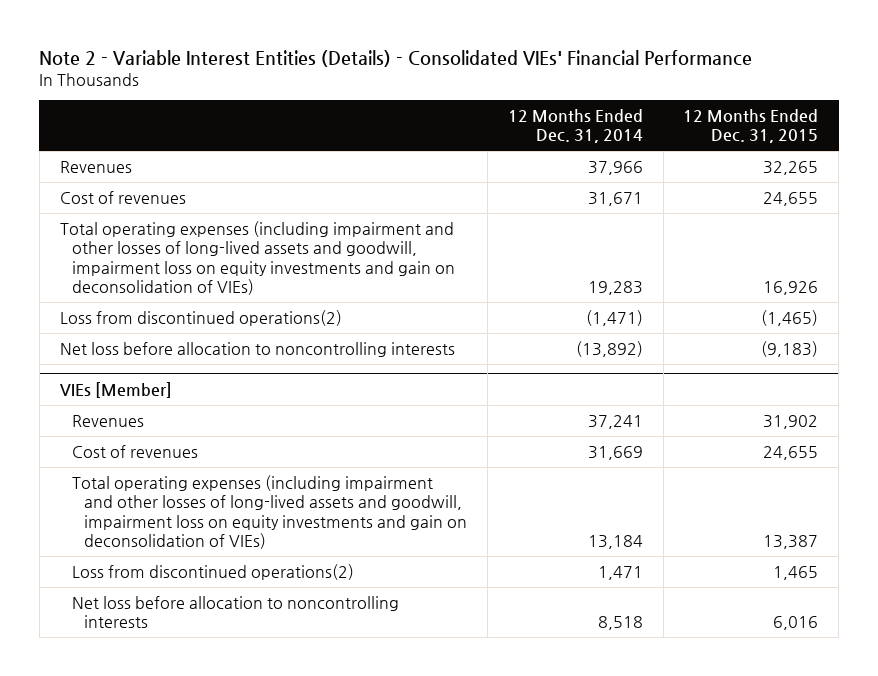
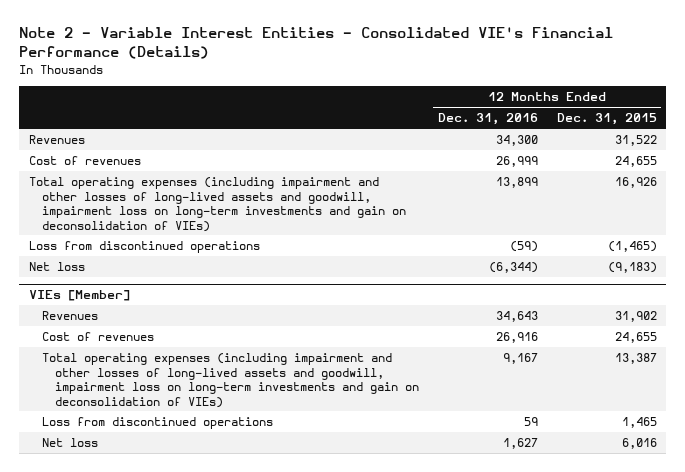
[39,49,753,67] Note 2 - Variable Interest Entities (Details) - Consolidated VIEs' Financial Performance -> [19,27,614,60] Note 2 - Variable Interest Entities - Consolidated VIE's Financial Performance (Details)
[507,108,643,144] 12 Months Ended Dec. 31, 2014 -> none
none -> [437,113,538,126] Dec. 31, 2016
[763,160,819,175] 32,265 -> [614,135,657,147] 31,522
[59,220,455,296] Total operating expenses (including impairment and other losses of long-lived assets and goodwill, impairment loss on equity investments and gain on deconsolidation of VIEs) -> [28,177,406,232] Total operating expenses (including impairment and other losses of long-lived assets and goodwill, impairment loss on long-term investments and gain on deconsolidation of VIEs)
[59,309,342,326] Loss from discontinued operations(2) -> [28,241,260,254] Loss from discontinued operations
[59,341,455,357] Net loss before allocation to noncontrolling interests -> [28,262,85,272] Net loss
[71,474,467,550] Total operating expenses (including impairment and other losses of long-lived assets and goodwill, impairment loss on equity investments and gain on deconsolidation of VIEs) -> [41,353,419,408] Total operating expenses (including impairment and other losses of long-lived assets and goodwill, impairment loss on long-term investments and gain on deconsolidation of VIEs)
[71,563,354,580] Loss from discontinued operations(2) -> [41,417,273,430] Loss from discontinued operations
[71,595,399,629] Net loss before allocation to noncontrolling interests -> [41,438,98,448] Net loss

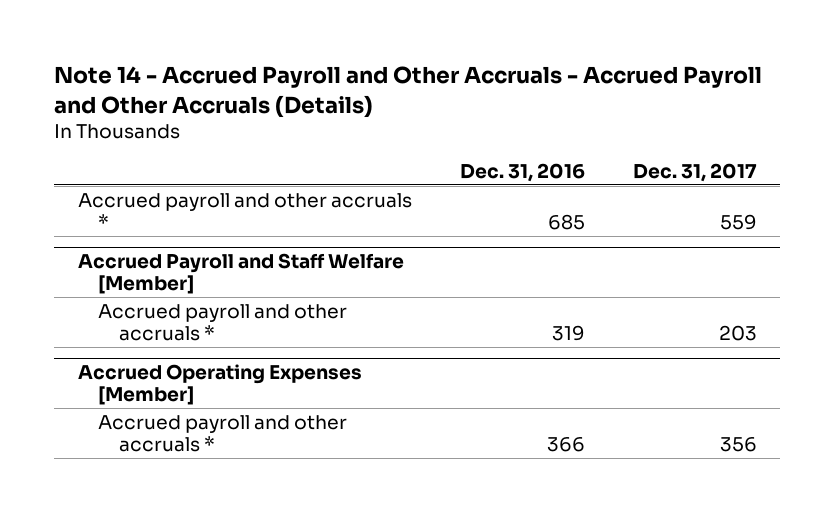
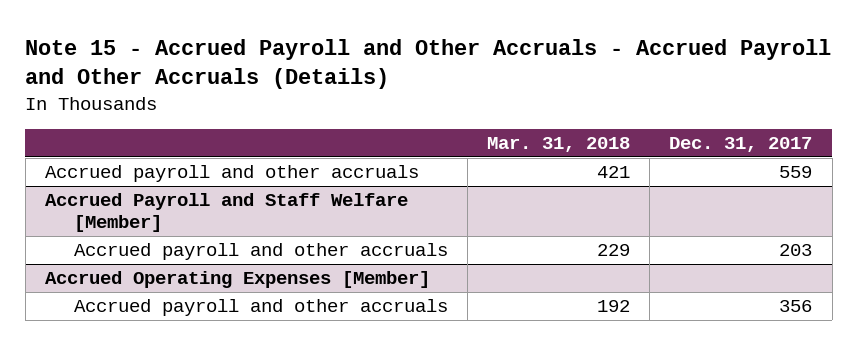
[53,66,762,118] Note 14 - Accrued Payroll and Other Accruals - Accrued Payroll and Other Accruals (Details) -> [25,38,832,90] Note 15 - Accrued Payroll and Other Accruals - Accrued Payroll and Other Accruals (Details)
[459,162,585,182] Dec. 31, 2016 -> none
none -> [487,137,631,153] Mar. 31, 2018
[77,192,412,230] Accrued payroll and other accruals * -> [44,165,419,183] Accrued payroll and other accruals
[98,303,348,342] Accrued payroll and other accruals * -> [74,243,449,261] Accrued payroll and other accruals
[98,414,348,453] Accrued payroll and other accruals * -> [74,299,449,317] Accrued payroll and other accruals

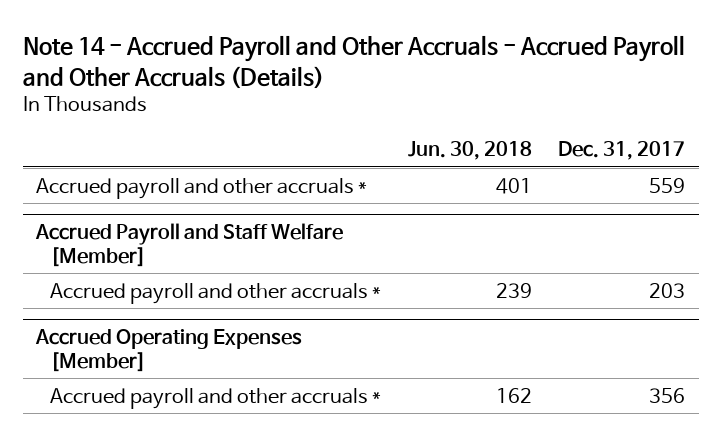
[25,38,832,90] Note 15 - Accrued Payroll and Other Accruals - Accrued Payroll and Other Accruals (Details) -> [22,34,685,89] Note 14 - Accrued Payroll and Other Accruals - Accrued Payroll and Other Accruals (Details)
[487,137,631,153] Mar. 31, 2018 -> none
none -> [407,141,532,161] Jun. 30, 2018
[44,165,419,183] Accrued payroll and other accruals -> [36,177,368,199] Accrued payroll and other accruals *
[74,243,449,261] Accrued payroll and other accruals -> [50,282,382,304] Accrued payroll and other accruals *
[74,299,449,317] Accrued payroll and other accruals -> [50,387,382,409] Accrued payroll and other accruals *

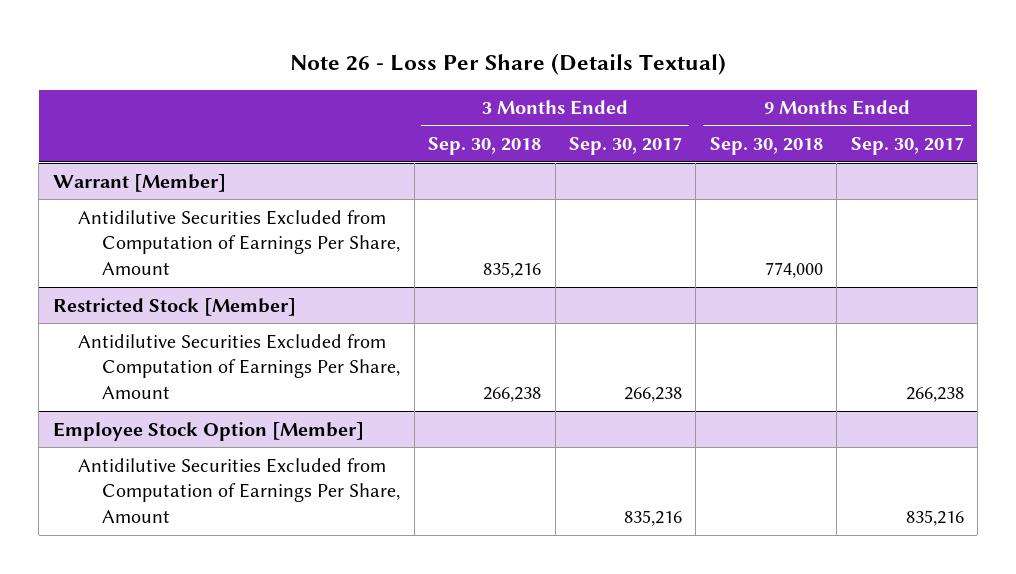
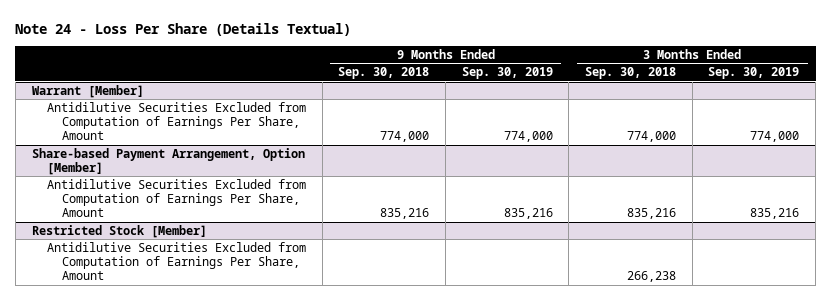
[290,52,727,75] Note 26 - Loss Per Share (Details Textual) -> [15,23,352,37] Note 24 - Loss Per Share (Details Textual)
[568,137,682,156] Sep. 30, 2017 -> none
[850,137,964,156] Sep. 30, 2017 -> none
none -> [461,67,553,80] Sep. 30, 2019
none -> [708,67,800,80] Sep. 30, 2019
[483,262,542,279] 835,216 -> [627,131,677,143] 774,000
none -> [31,148,305,176] Share-based Payment Arrangement, Option [Member]
none -> [47,179,307,218] Antidilutive Securities Excluded from Computation of Earnings Per Share, Amount
[52,421,364,441] Employee Stock Option [Member] -> none
[77,457,401,524] Antidilutive Securities Excluded from Computation of Earnings Per Share, Amount -> none

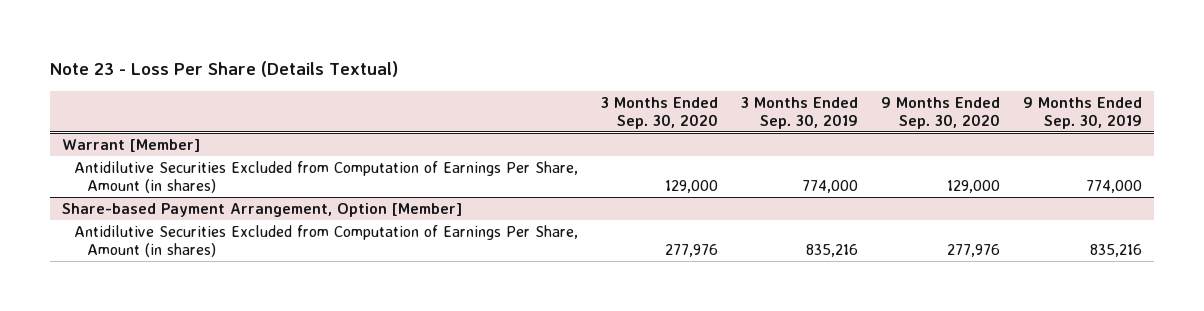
[15,23,352,37] Note 24 - Loss Per Share (Details Textual) -> [50,60,399,77] Note 23 - Loss Per Share (Details Textual)
[338,67,430,80] Sep. 30, 2018 -> none
[585,67,677,80] Sep. 30, 2018 -> none
none -> [601,96,719,129] 3 Months Ended Sep. 30, 2020
none -> [881,96,1001,129] 9 Months Ended Sep. 30, 2020
[47,102,307,141] Antidilutive Securities Excluded from Computation of Earnings Per Share, Amount -> [74,160,579,194] Antidilutive Securities Excluded from Computation of Earnings Per Share, Amount (in shares)
[31,225,207,239] Restricted Stock [Member] -> none
[47,242,307,281] Antidilutive Securities Excluded from Computation of Earnings Per Share, Amount -> none
[47,179,307,218] Antidilutive Securities Excluded from Computation of Earnings Per Share, Amount -> [74,224,579,258] Antidilutive Securities Excluded from Computation of Earnings Per Share, Amount (in shares)

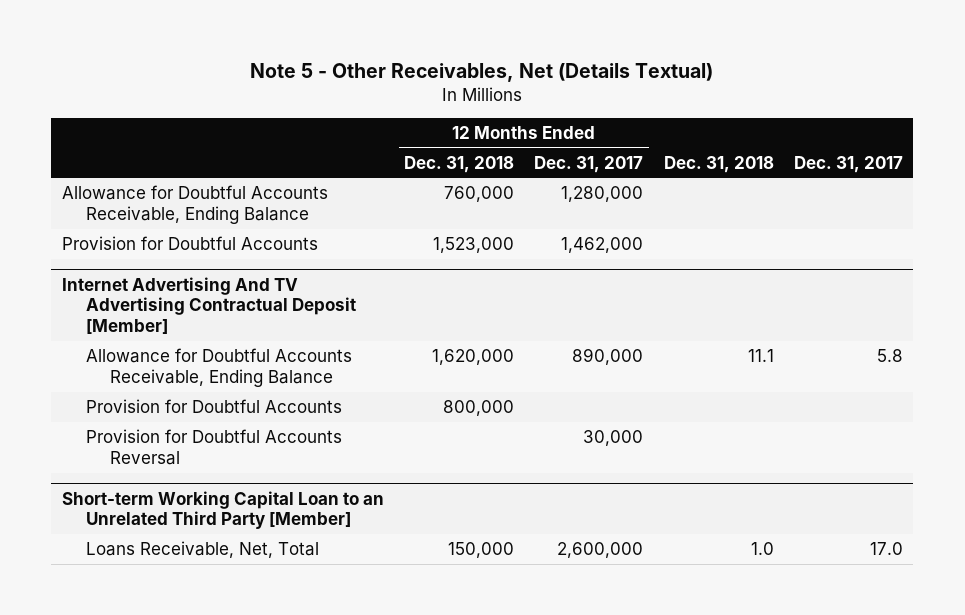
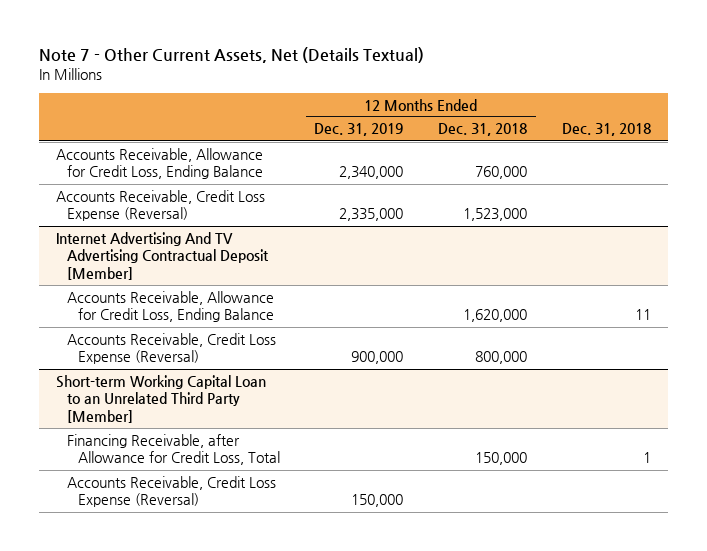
[250,62,714,82] Note 5 - Other Receivables, Net (Details Textual) -> [39,47,425,64] Note 7 - Other Current Assets, Net (Details Textual)
[534,155,644,173] Dec. 31, 2017 -> none
[794,155,904,173] Dec. 31, 2017 -> none
none -> [314,123,404,137] Dec. 31, 2019
[61,185,328,224] Allowance for Doubtful Accounts Receivable, Ending Balance -> [56,147,264,180] Accounts Receivable, Allowance for Credit Loss, Ending Balance
[61,236,318,251] Provision for Doubtful Accounts -> [56,189,266,222] Accounts Receivable, Credit Loss Expense (Reversal)
[85,429,342,465] Provision for Doubtful Accounts Reversal -> none
[85,348,352,387] Allowance for Doubtful Accounts Receivable, Ending Balance -> [67,290,275,323] Accounts Receivable, Allowance for Credit Loss, Ending Balance
[747,349,774,363] 11.1 -> [634,309,651,321] 11
[85,399,342,414] Provision for Doubtful Accounts -> [67,332,277,365] Accounts Receivable, Credit Loss Expense (Reversal)
[85,541,319,559] Loans Receivable, Net, Total -> none
none -> [67,433,280,466] Financing Receivable, after Allowance for Credit Loss, Total
none -> [67,475,277,508] Accounts Receivable, Credit Loss Expense (Reversal)

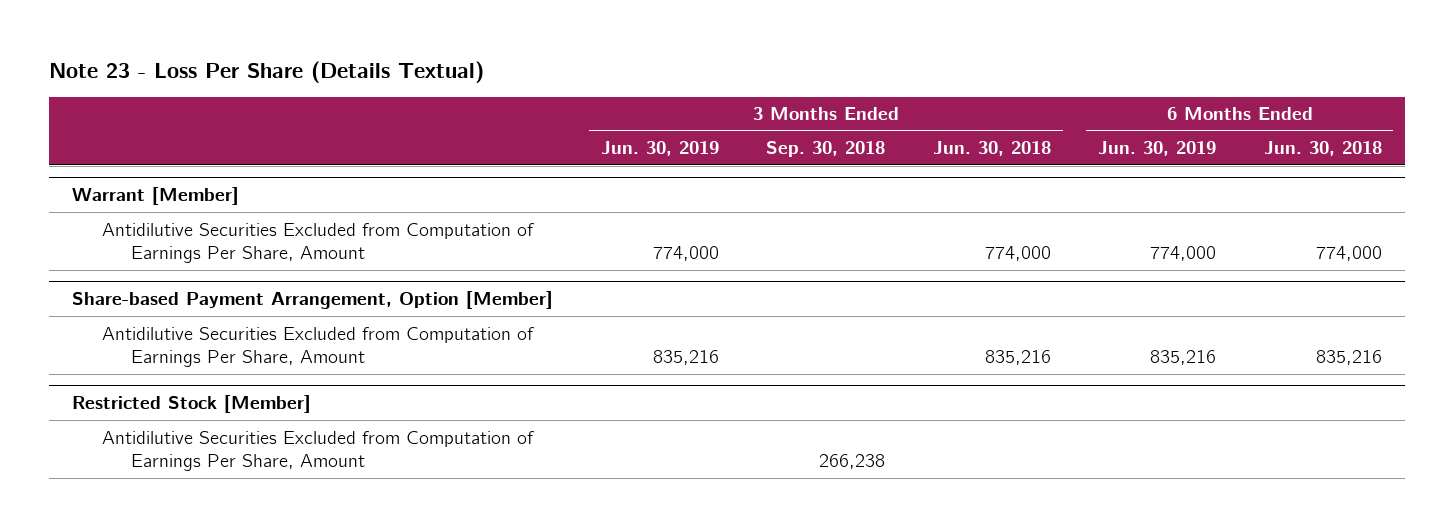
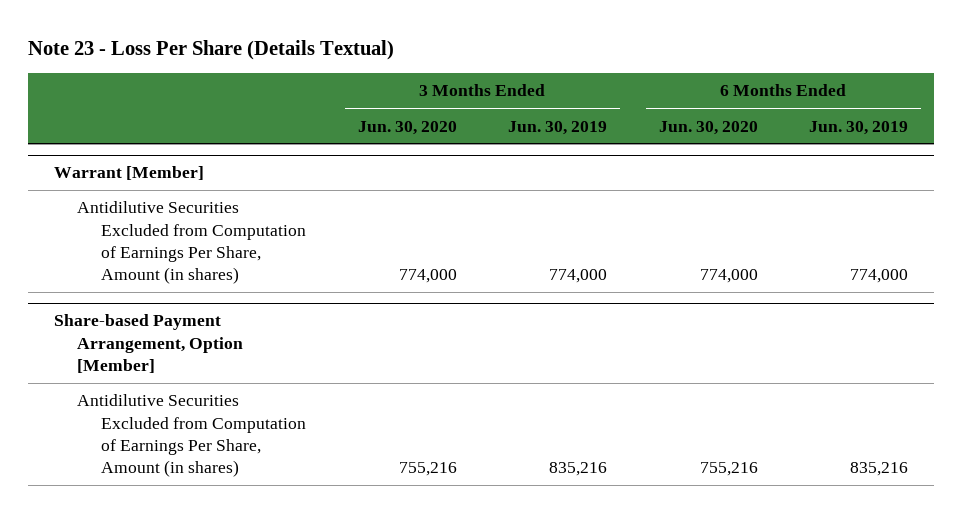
[766,141,886,158] Sep. 30, 2018 -> none
[932,141,1051,157] Jun. 30, 2018 -> none
[1263,141,1382,157] Jun. 30, 2018 -> none
none -> [357,120,457,135] Jun. 30, 2020
none -> [658,120,758,135] Jun. 30, 2020
[101,222,534,264] Antidilutive Securities Excluded from Computation of Earnings Per Share, Amount -> [77,201,307,285] Antidilutive Securities Excluded from Computation of Earnings Per Share, Amount (in shares)
[72,395,312,414] Restricted Stock [Member] -> none
[101,430,534,472] Antidilutive Securities Excluded from Computation of Earnings Per Share, Amount -> none
[101,326,534,368] Antidilutive Securities Excluded from Computation of Earnings Per Share, Amount -> [77,394,307,478] Antidilutive Securities Excluded from Computation of Earnings Per Share, Amount (in shares)

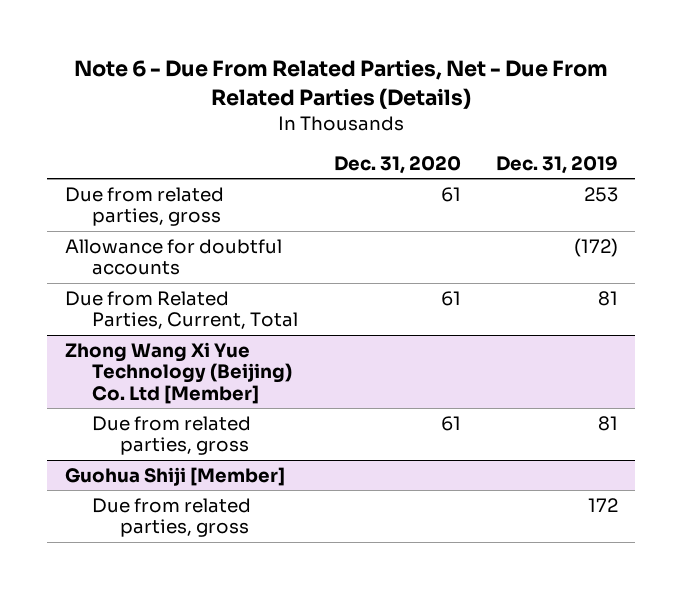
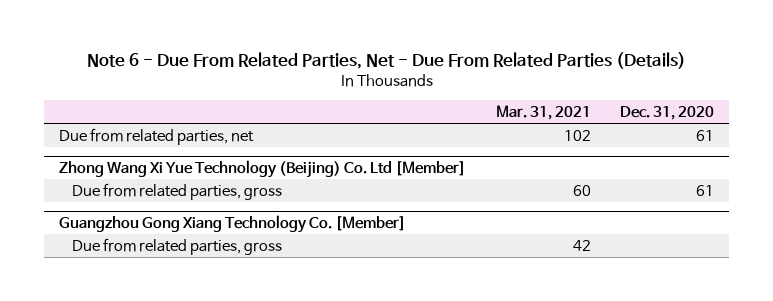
[495,155,618,174] Dec. 31, 2019 -> none
none -> [495,105,591,121] Mar. 31, 2021
[64,186,224,227] Due from related parties, gross -> none
[64,238,282,276] Allowance for doubtful accounts -> none
[64,290,299,330] Due from Related Parties, Current, Total -> [58,127,254,145] Due from related parties, net
[64,466,285,486] Guohua Shiji [Member] -> none
none -> [58,214,406,233] Guangzhou Gong Xiang Technology Co. [Member]

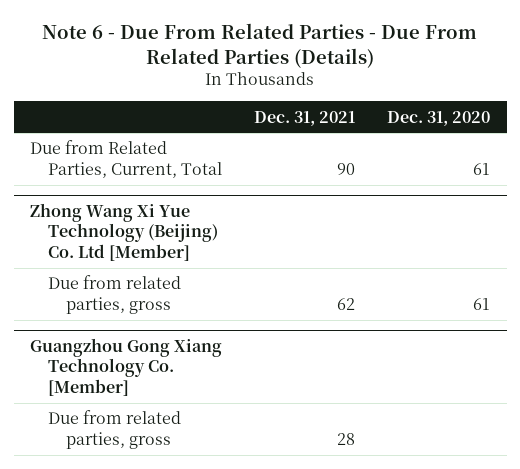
[86,52,686,70] Note 6 - Due From Related Parties, Net - Due From Related Parties (Details) -> [42,22,478,68] Note 6 - Due From Related Parties - Due From Related Parties (Details)
[495,105,591,121] Mar. 31, 2021 -> none
none -> [254,110,356,126] Dec. 31, 2021
[58,127,254,145] Due from related parties, net -> [29,140,223,179] Due from Related Parties, Current, Total

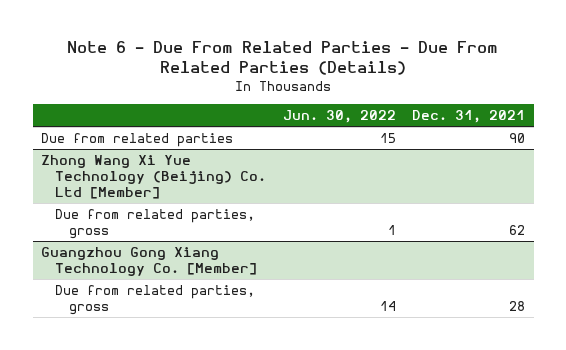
[387,110,491,126] Dec. 31, 2020 -> none
none -> [282,110,396,124] Jun. 30, 2022
[29,140,223,179] Due from Related Parties, Current, Total -> [40,132,233,147] Due from related parties

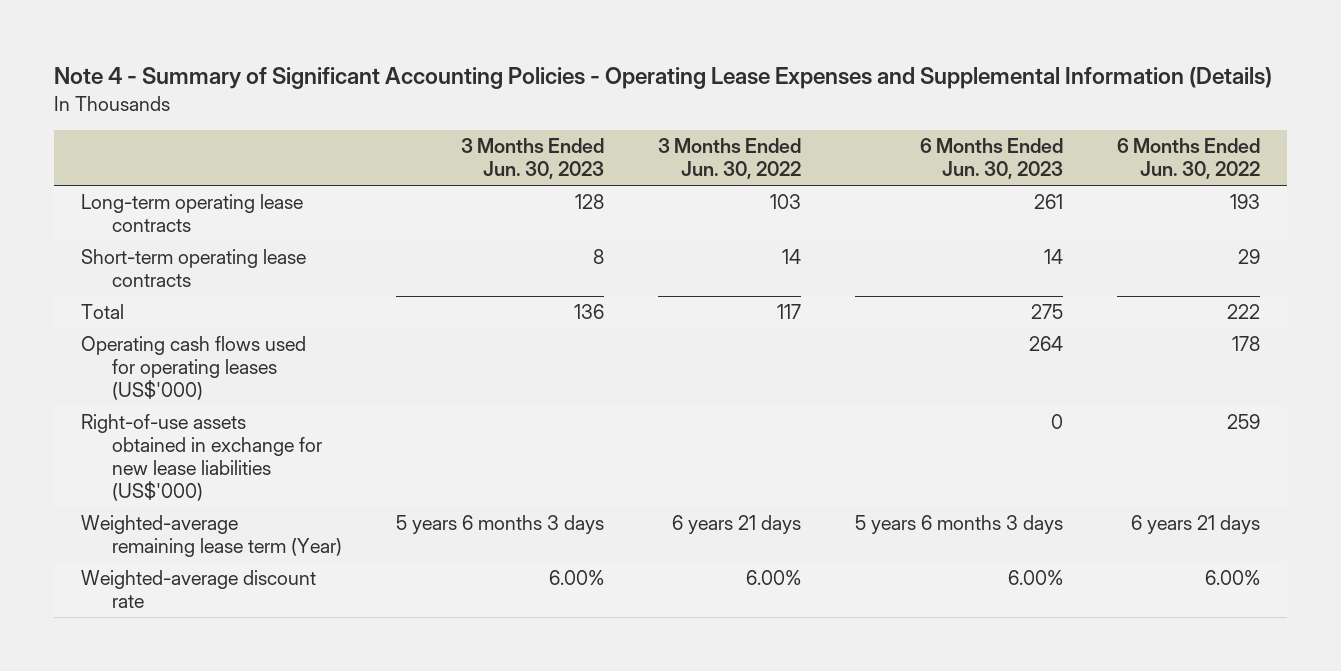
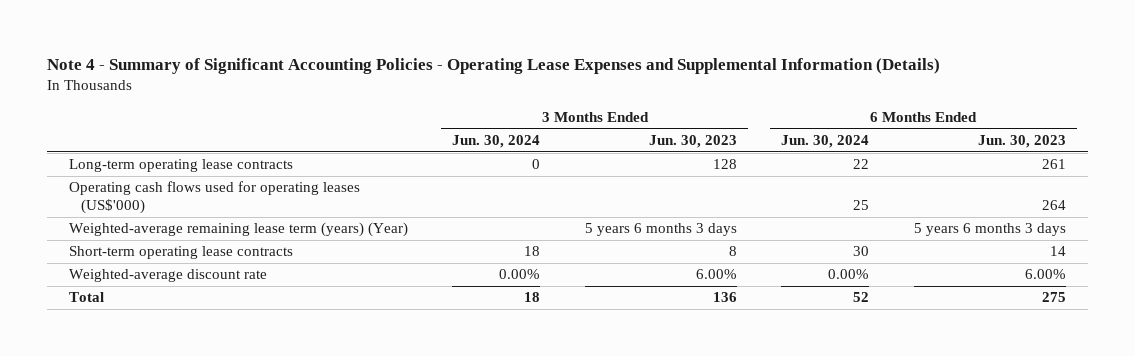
[657,138,801,180] 3 Months Ended Jun. 30, 2022 -> none
[1117,138,1261,180] 6 Months Ended Jun. 30, 2022 -> none
none -> [452,134,541,148] Jun. 30, 2024
none -> [781,134,870,148] Jun. 30, 2024
[81,414,322,502] Right-of-use assets obtained in exchange for new lease liabilities (US$'000) -> none
[81,515,342,558] Weighted-average remaining lease term (Year) -> [69,222,409,238] Weighted-average remaining lease term (years) (Year)
[81,249,307,288] Short-term operating lease contracts -> [69,246,294,260] Short-term operating lease contracts
[81,304,125,320] Total -> [69,292,105,303] Total

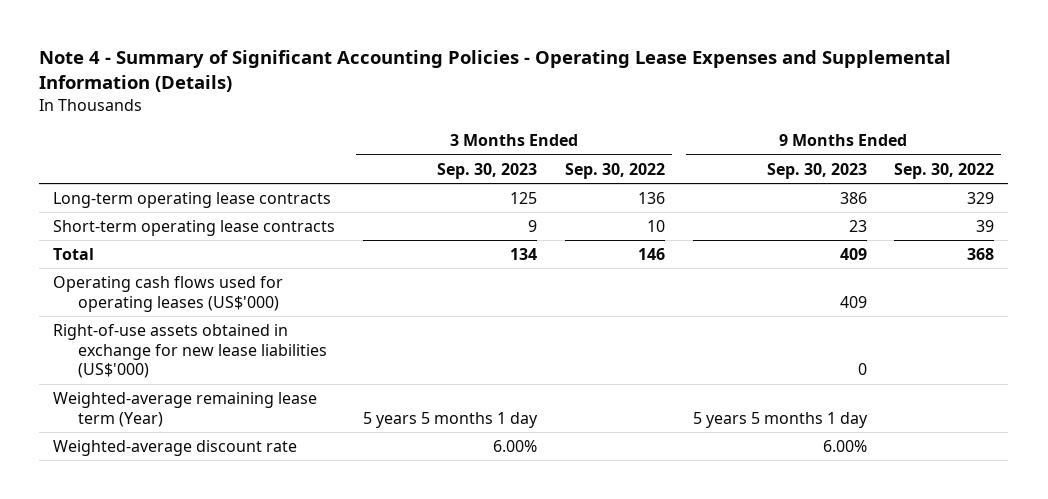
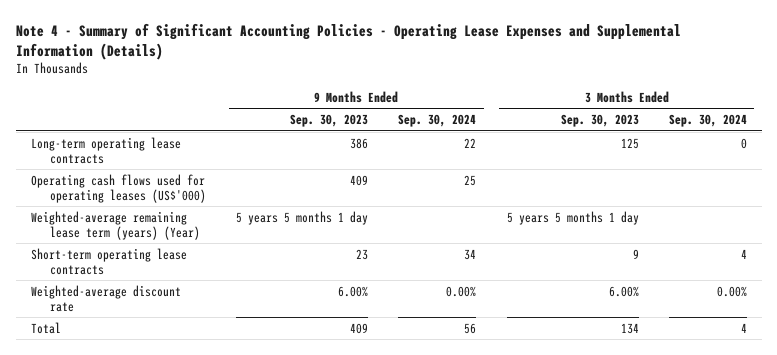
[564,162,665,179] Sep. 30, 2022 -> none
[894,162,995,179] Sep. 30, 2022 -> none
none -> [398,114,477,128] Sep. 30, 2024
none -> [668,114,747,128] Sep. 30, 2024
[53,323,327,379] Right-of-use assets obtained in exchange for new lease liabilities (US$'000) -> none
[53,391,318,427] Weighted-average remaining lease term (Year) -> [30,210,200,240] Weighted-average remaining lease term (years) (Year)
[53,219,336,236] Short-term operating lease contracts -> [30,247,187,275] Short-term operating lease contracts
[53,247,95,260] Total -> [30,321,61,334] Total

